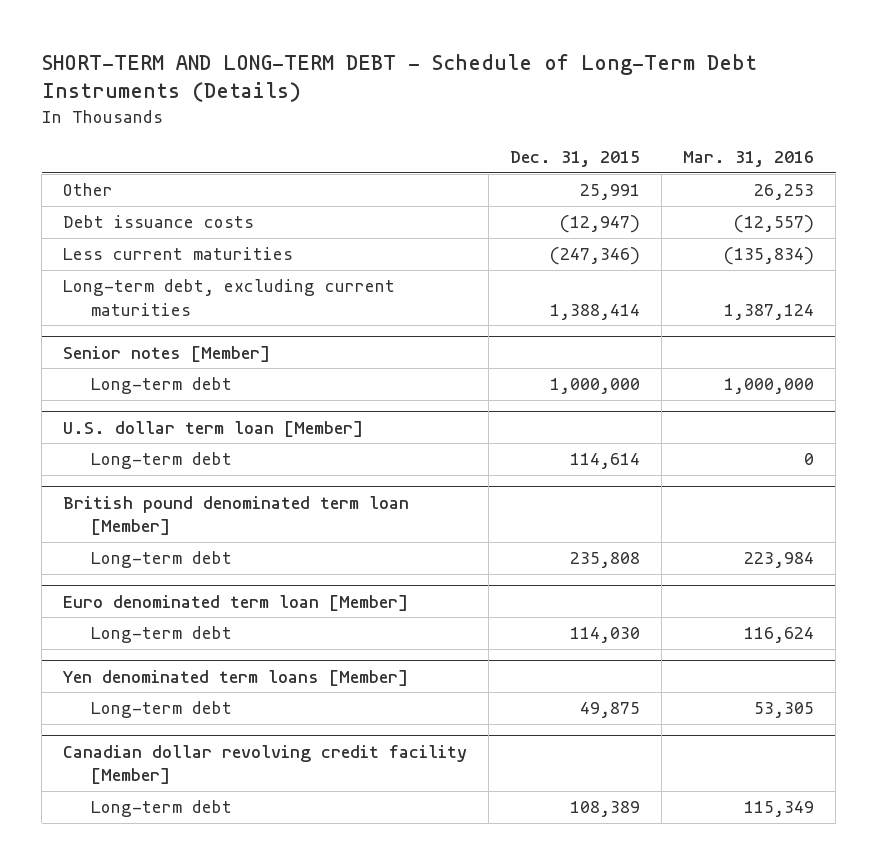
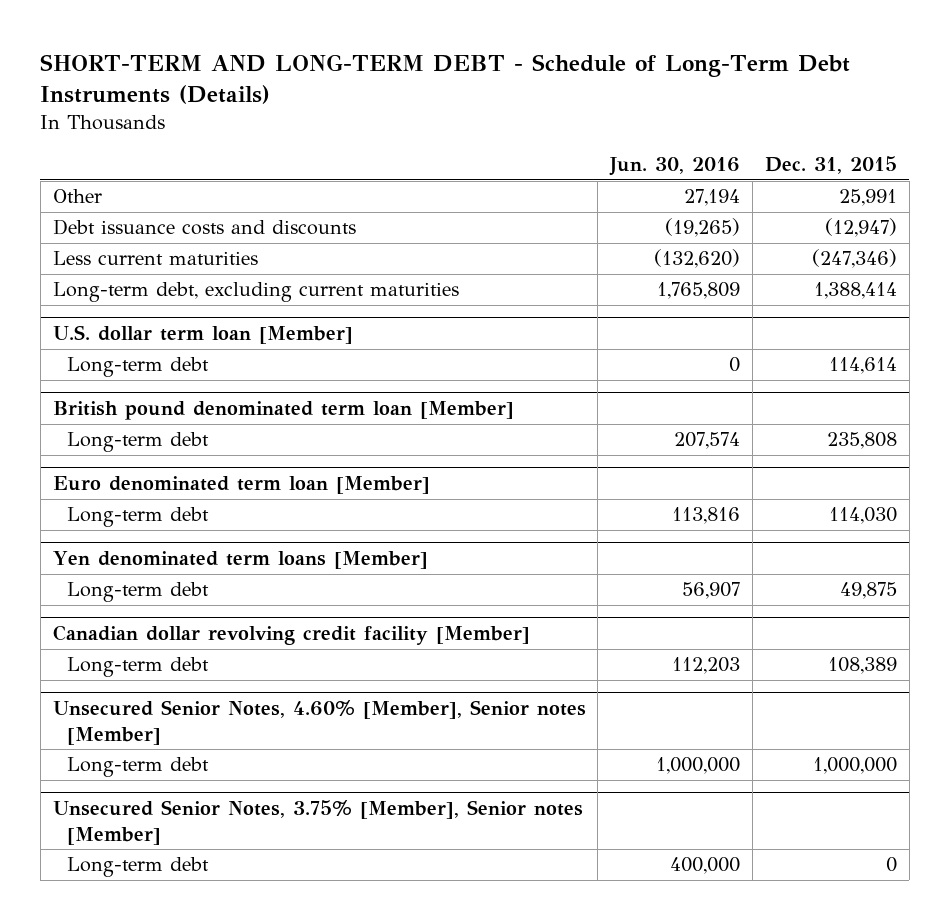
[683,151,815,168] Mar. 31, 2016 -> none
none -> [609,157,741,177] Jun. 30, 2016
[63,215,255,229] Debt issuance costs -> [52,219,356,236] Debt issuance costs and discounts
[63,345,271,362] Senior notes [Member] -> none
[91,377,233,395] Long-term debt -> none
none -> [52,700,586,745] Unsecured Senior Notes, 4.60% [Member], Senior notes [Member]
none -> [66,757,209,778] Long-term debt
none -> [52,800,583,845] Unsecured Senior Notes, 3.75% [Member], Senior notes [Member]
none -> [66,857,209,878] Long-term debt

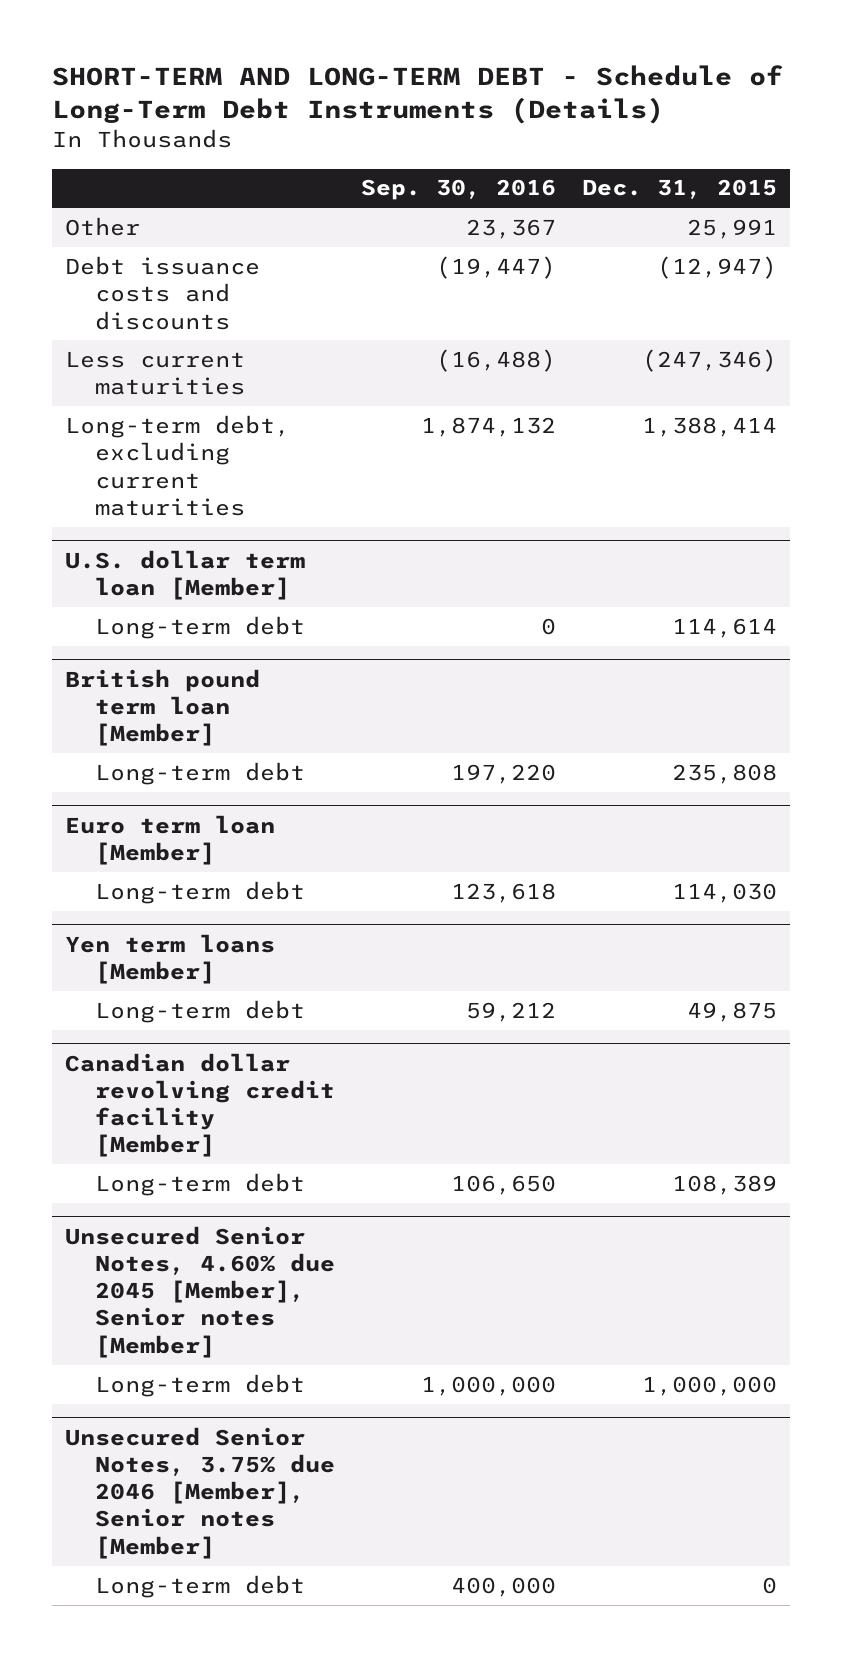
[609,157,741,177] Jun. 30, 2016 -> none
none -> [360,179,556,201] Sep. 30, 2016
[52,401,514,421] British pound denominated term loan [Member] -> [64,668,260,747] British pound term loan [Member]
[52,476,430,495] Euro denominated term loan [Member] -> [64,814,275,865] Euro term loan [Member]
[52,551,428,570] Yen denominated term loans [Member] -> [64,933,275,984] Yen term loans [Member]
[52,700,586,745] Unsecured Senior Notes, 4.60% [Member], Senior notes [Member] -> [64,1225,335,1358] Unsecured Senior Notes, 4.60% due 2045 [Member], Senior notes [Member]
[52,800,583,845] Unsecured Senior Notes, 3.75% [Member], Senior notes [Member] -> [64,1426,335,1559] Unsecured Senior Notes, 3.75% due 2046 [Member], Senior notes [Member]

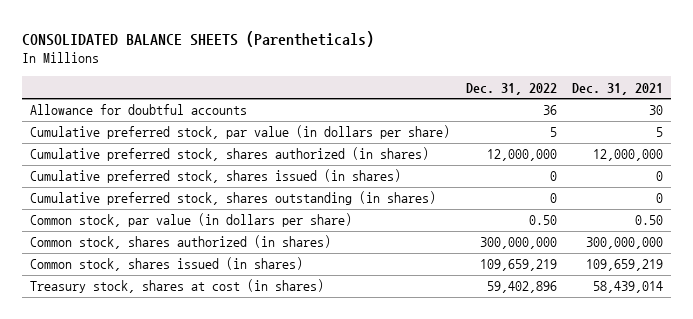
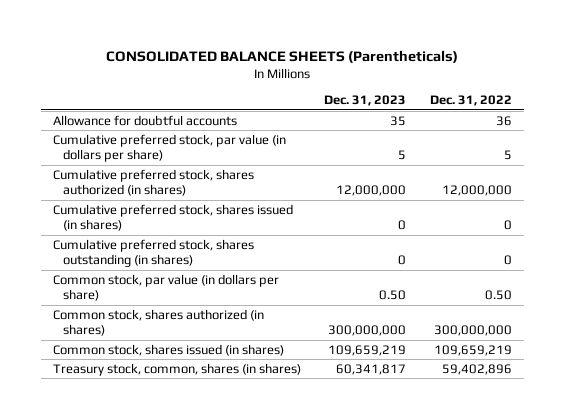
[572,82,664,95] Dec. 31, 2021 -> none
none -> [324,95,407,107] Dec. 31, 2023
[29,279,324,294] Treasury stock, shares at cost (in shares) -> [52,362,301,376] Treasury stock, common, shares (in shares)

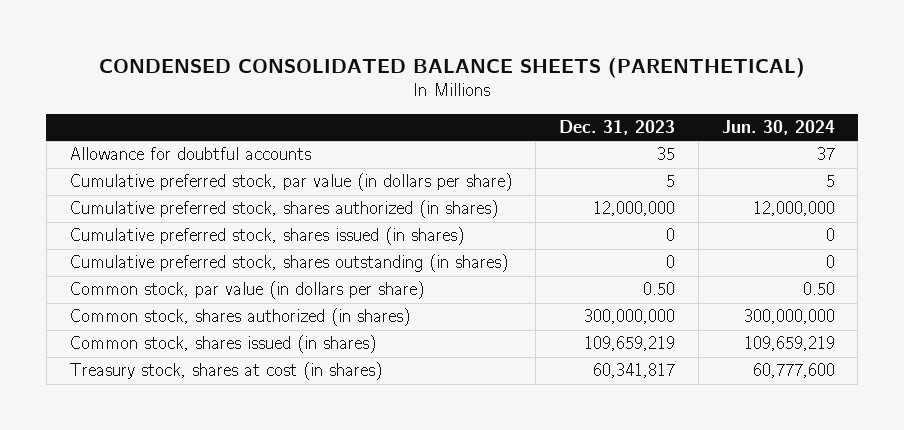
[106,49,459,63] CONSOLIDATED BALANCE SHEETS (Parentheticals) -> [98,58,805,79] CONDENSED CONSOLIDATED BALANCE SHEETS (PARENTHETICAL)
[430,95,513,107] Dec. 31, 2022 -> none
none -> [721,120,835,136] Jun. 30, 2024
[52,362,301,376] Treasury stock, common, shares (in shares) -> [69,362,383,381] Treasury stock, shares at cost (in shares)

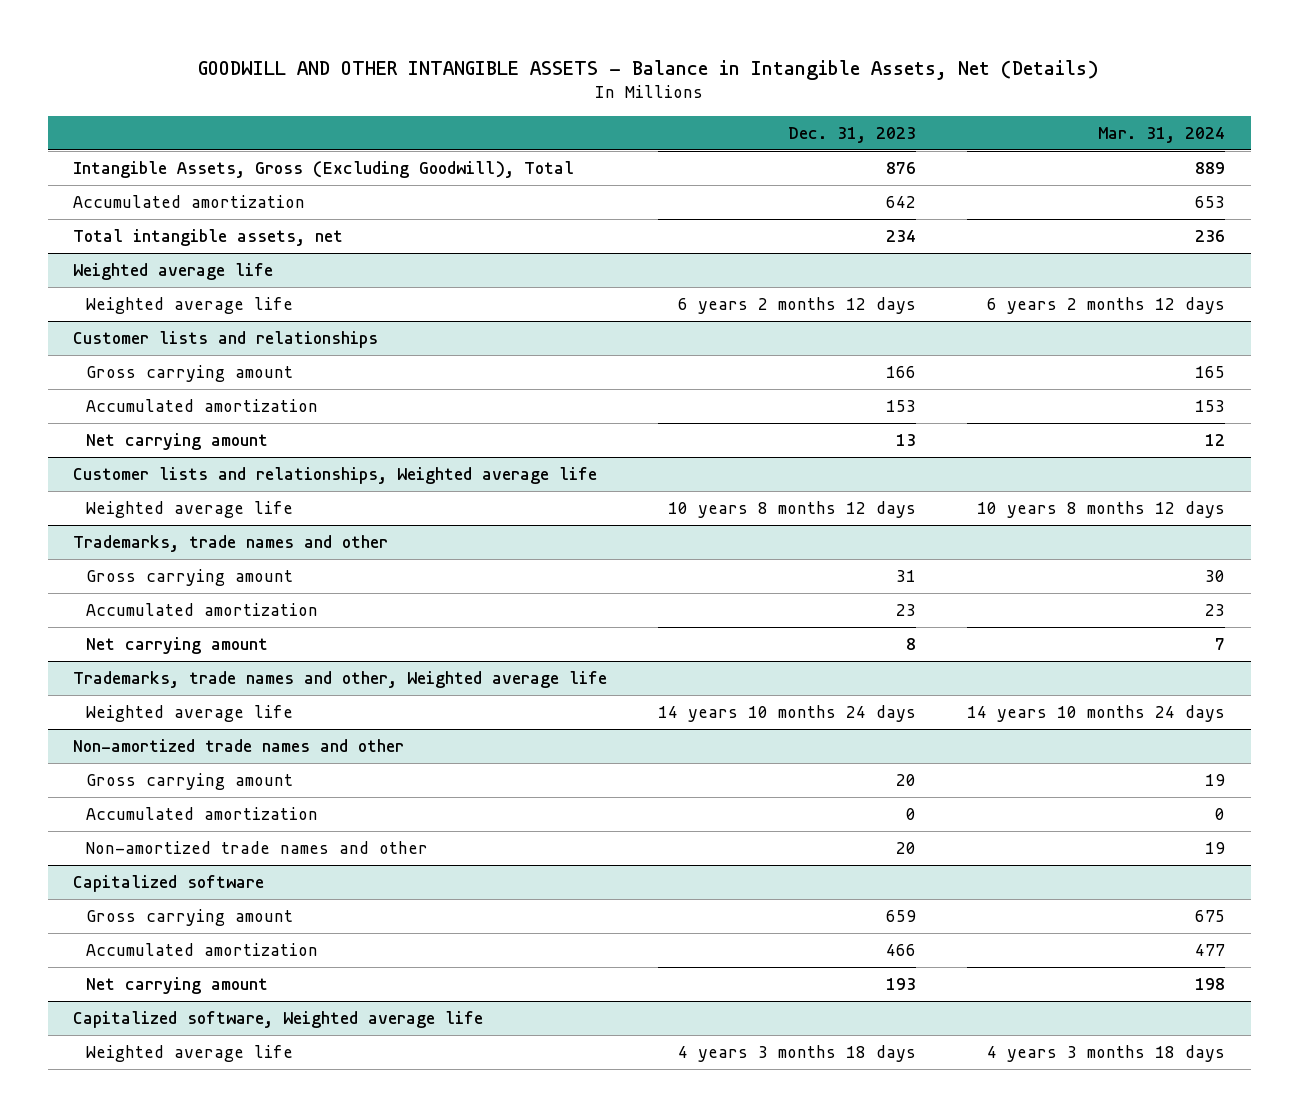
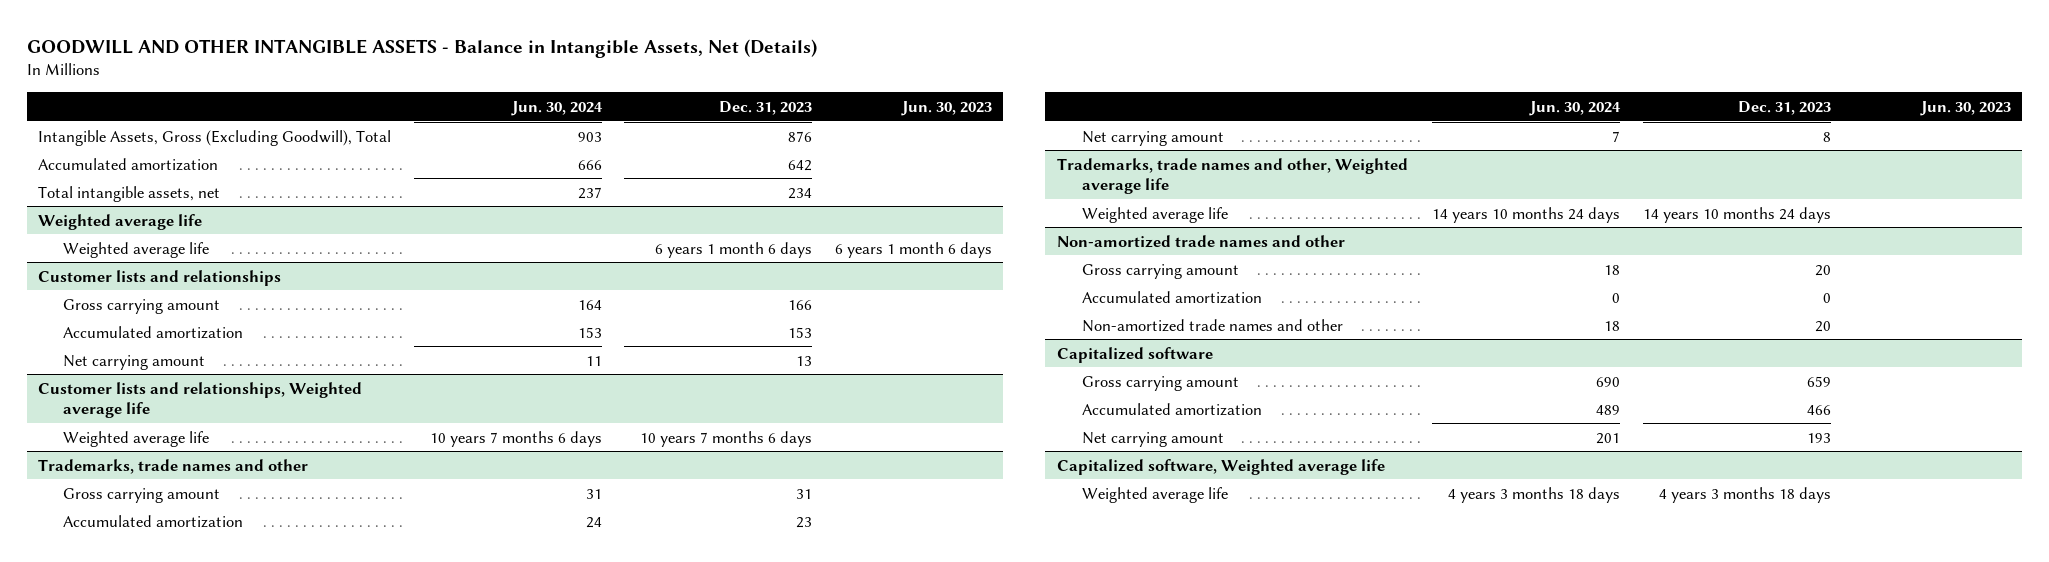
[1098,126,1226,143] Mar. 31, 2024 -> none
none -> [510,100,603,116] Jun. 30, 2024
none -> [901,100,993,116] Jun. 30, 2023
[678,297,917,315] 6 years 2 months 12 days -> [655,241,813,258] 6 years 1 month 6 days
[668,501,917,519] 10 years 8 months 12 days -> [640,430,813,447] 10 years 7 months 6 days

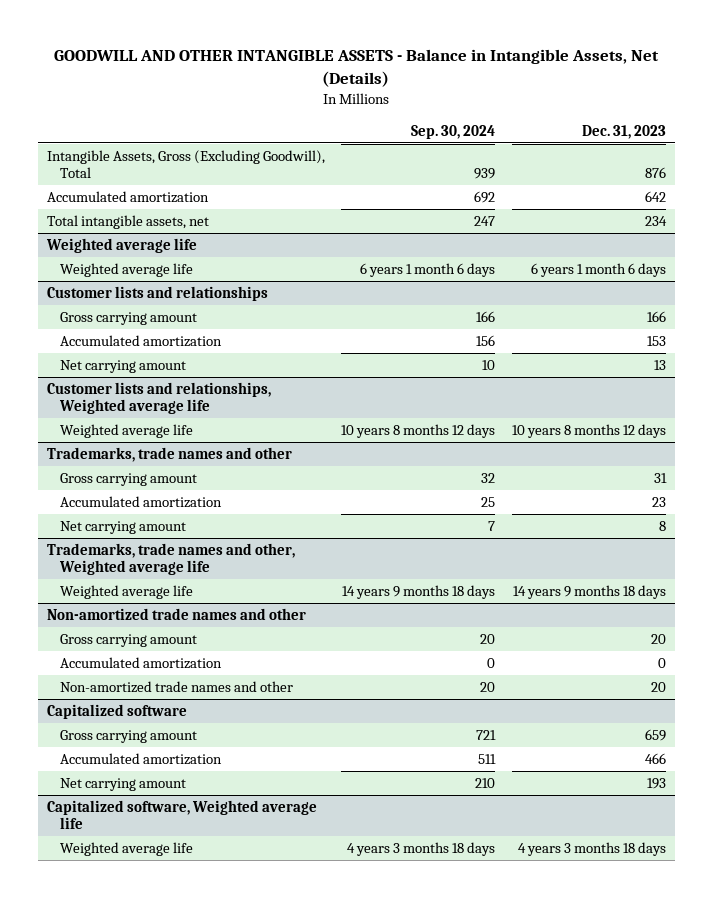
[510,100,603,116] Jun. 30, 2024 -> none
[901,100,993,116] Jun. 30, 2023 -> none
none -> [411,125,496,140] Sep. 30, 2024
[640,430,813,447] 10 years 7 months 6 days -> [512,423,667,438] 10 years 8 months 12 days
[1642,206,1831,223] 14 years 10 months 24 days -> [513,584,667,599] 14 years 9 months 18 days

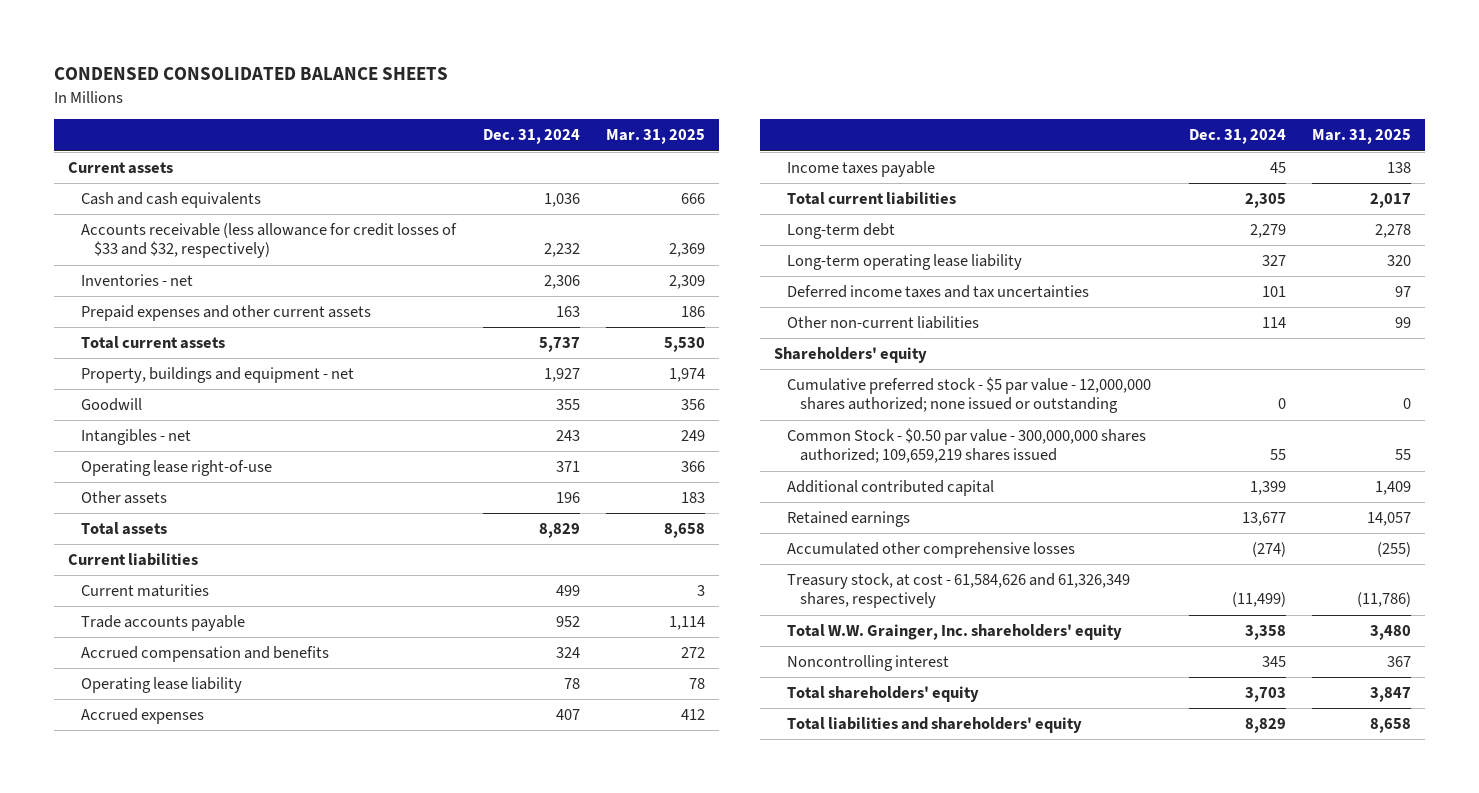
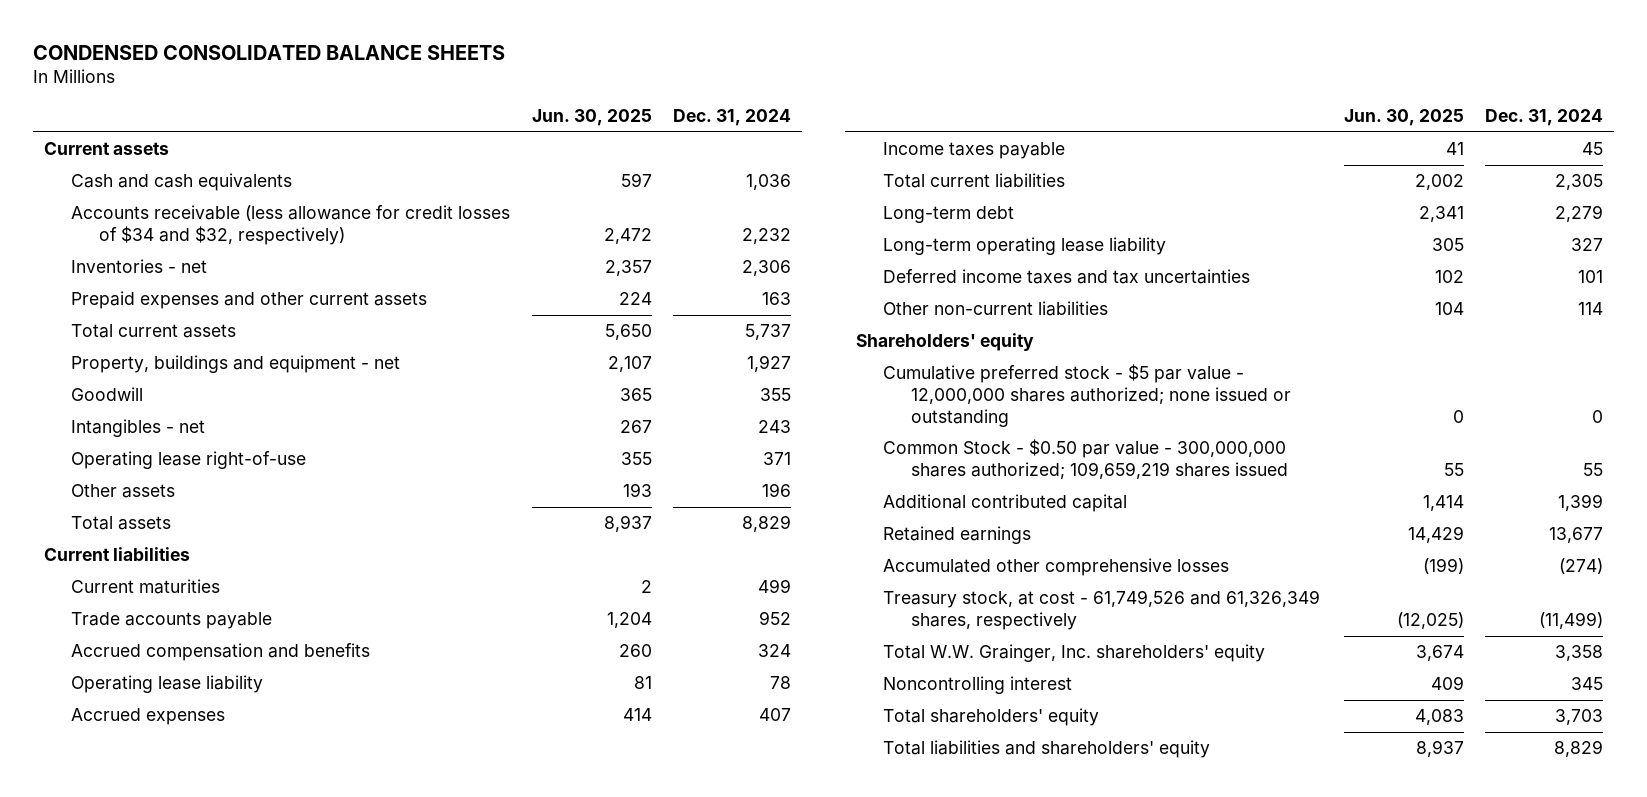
[606,129,706,145] Mar. 31, 2025 -> none
none -> [531,109,652,127] Jun. 30, 2025
[80,223,457,259] Accounts receivable (less allowance for credit losses of $33 and $32, respectively) -> [71,205,511,246] Accounts receivable (less allowance for credit losses of $34 and $32, respectively)
[786,573,1130,609] Treasury stock, at cost - 61,584,626 and 61,326,349 shares, respectively -> [883,590,1321,631] Treasury stock, at cost - 61,749,526 and 61,326,349 shares, respectively

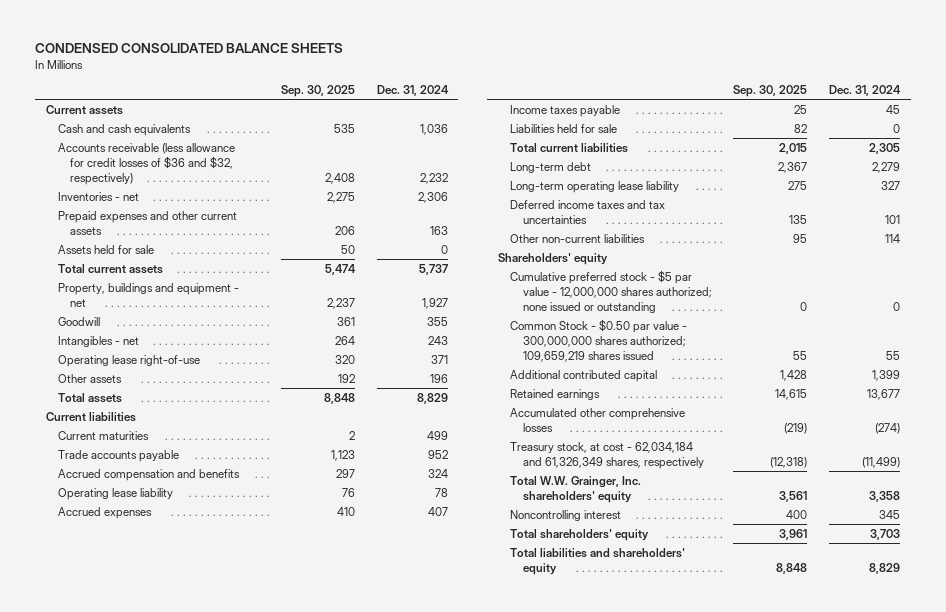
[531,109,652,127] Jun. 30, 2025 -> none
none -> [280,84,355,97] Sep. 30, 2025
[71,205,511,246] Accounts receivable (less allowance for credit losses of $34 and $32, respectively) -> [57,142,235,185] Accounts receivable (less allowance for credit losses of $36 and $32, respectively)
none -> [57,244,154,254] Assets held for sale
none -> [510,123,618,133] Liabilities held for sale
[883,590,1321,631] Treasury stock, at cost - 61,749,526 and 61,326,349 shares, respectively -> [510,441,704,469] Treasury stock, at cost - 62,034,184 and 61,326,349 shares, respectively

